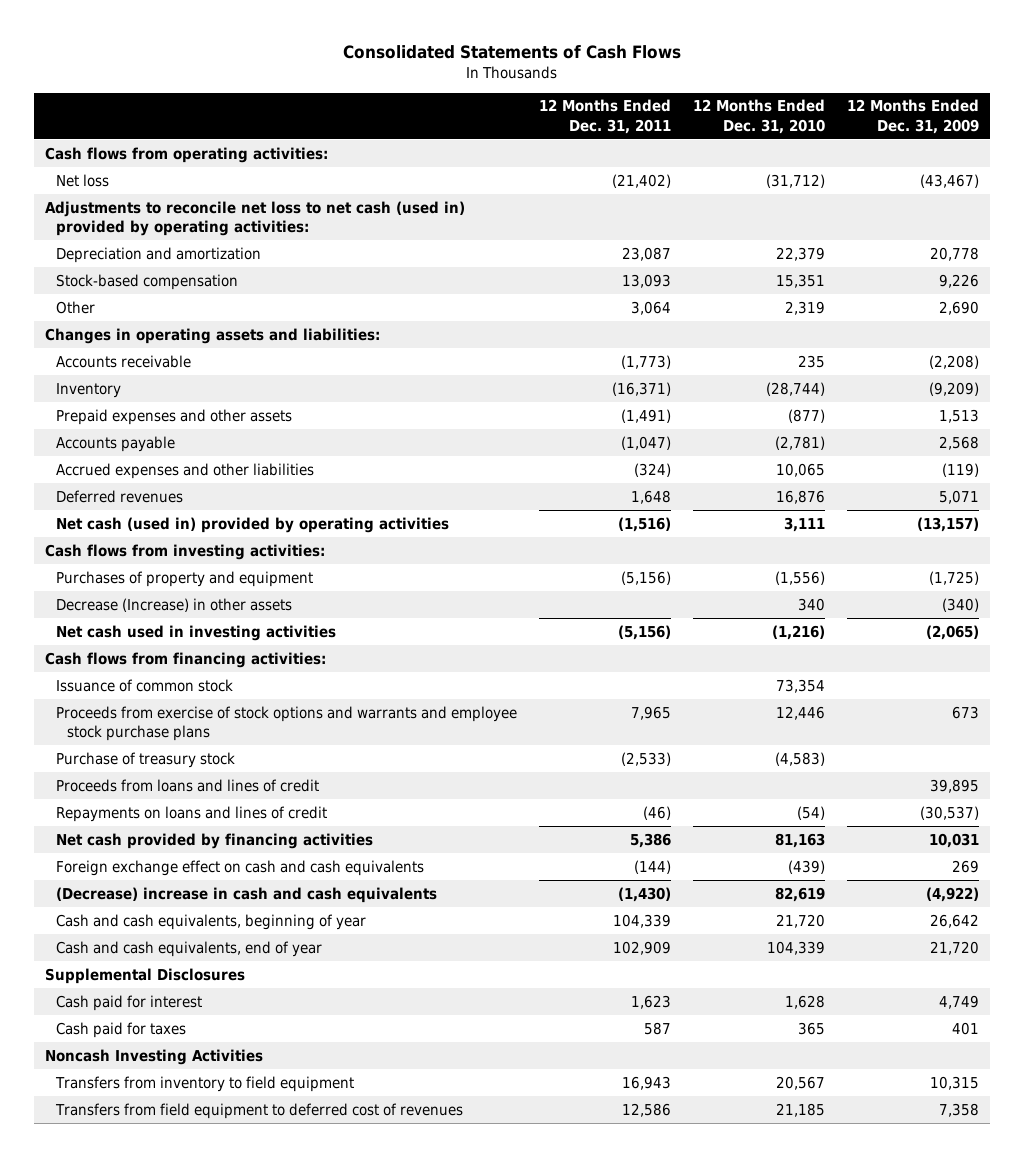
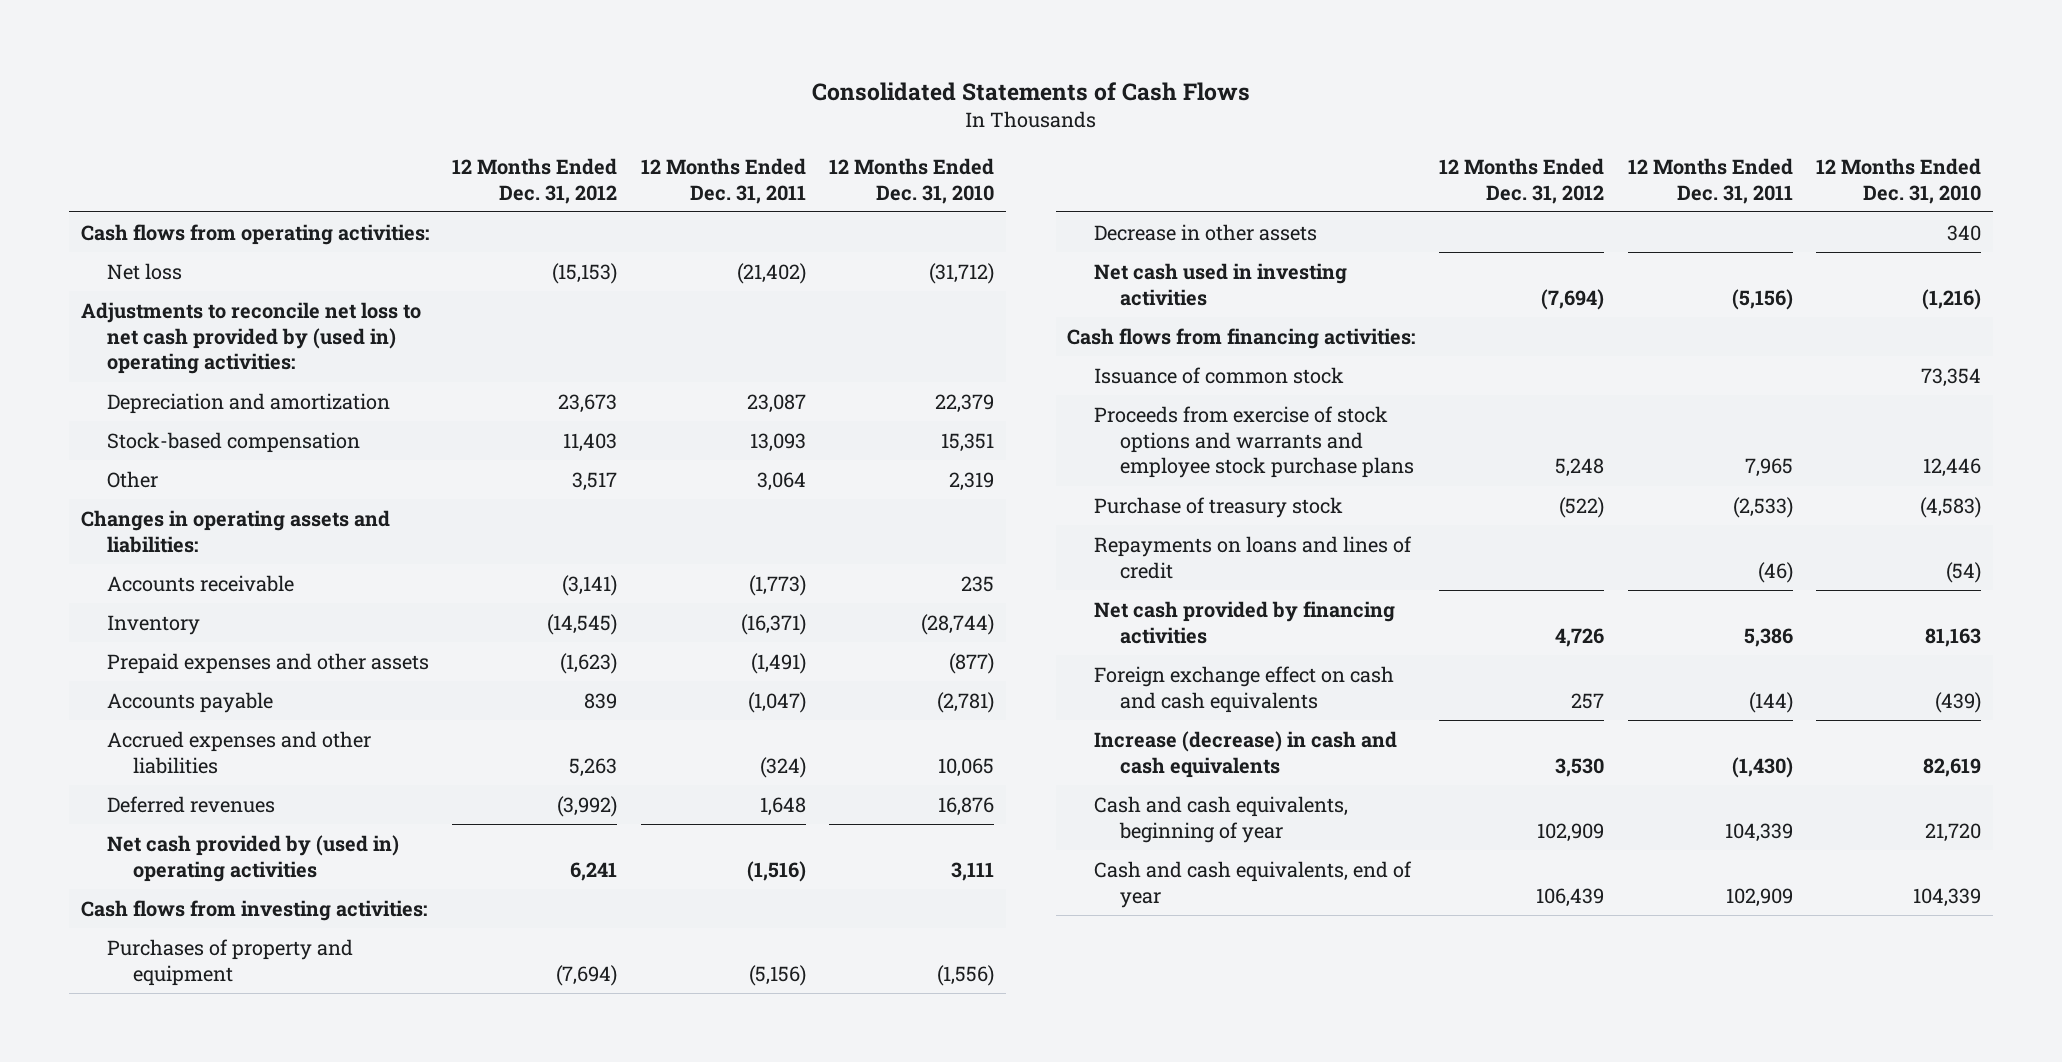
[847,99,980,134] 12 Months Ended Dec. 31, 2009 -> none
none -> [452,157,618,204] 12 Months Ended Dec. 31, 2012
[45,200,466,237] Adjustments to reconcile net loss to net cash (used in) provided by operating activities: -> [80,301,421,375] Adjustments to reconcile net loss to net cash provided by (used in) operating activities:
[56,516,450,533] Net cash (used in) provided by operating activities -> [107,834,400,882] Net cash provided by (used in) operating activities
[56,597,293,612] Decrease (Increase) in other assets -> [1093,223,1317,241] Decrease in other assets
[56,778,320,792] Proceeds from loans and lines of credit -> none
[56,886,438,903] (Decrease) increase in cash and cash equivalents -> [1093,730,1397,778] Increase (decrease) in cash and cash equivalents
[45,967,246,984] Supplemental Disclosures -> none
[56,994,203,1011] Cash paid for interest -> none
[56,1021,187,1038] Cash paid for taxes -> none
[45,1048,264,1065] Noncash Investing Activities -> none
[55,1075,355,1092] Transfers from inventory to field equipment -> none
[55,1102,464,1119] Transfers from field equipment to deferred cost of revenues -> none

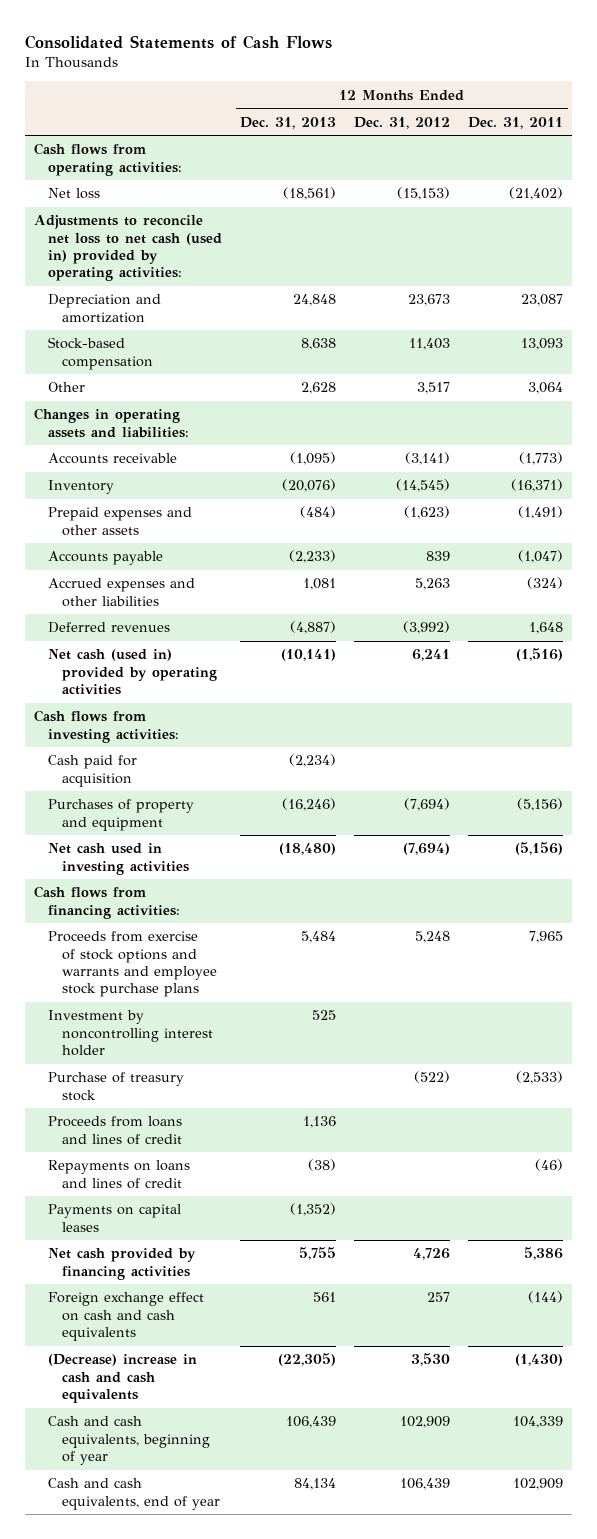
[829,157,995,204] 12 Months Ended Dec. 31, 2010 -> none
none -> [240,116,337,129] Dec. 31, 2013
[80,301,421,375] Adjustments to reconcile net loss to net cash provided by (used in) operating activities: -> [34,215,223,282] Adjustments to reconcile net loss to net cash (used in) provided by operating activities:
[107,834,400,882] Net cash provided by (used in) operating activities -> [48,649,218,696] Net cash (used in) provided by operating activities
none -> [48,755,138,787] Cash paid for acquisition
[1093,223,1317,241] Decrease in other assets -> none
[1093,366,1344,384] Issuance of common stock -> none
none -> [48,1010,214,1057] Investment by noncontrolling interest holder
none -> [48,1116,183,1145] Proceeds from loans and lines of credit
none -> [48,1204,182,1232] Payments on capital leases
[1093,730,1397,778] Increase (decrease) in cash and cash equivalents -> [48,1354,198,1404] (Decrease) increase in cash and cash equivalents

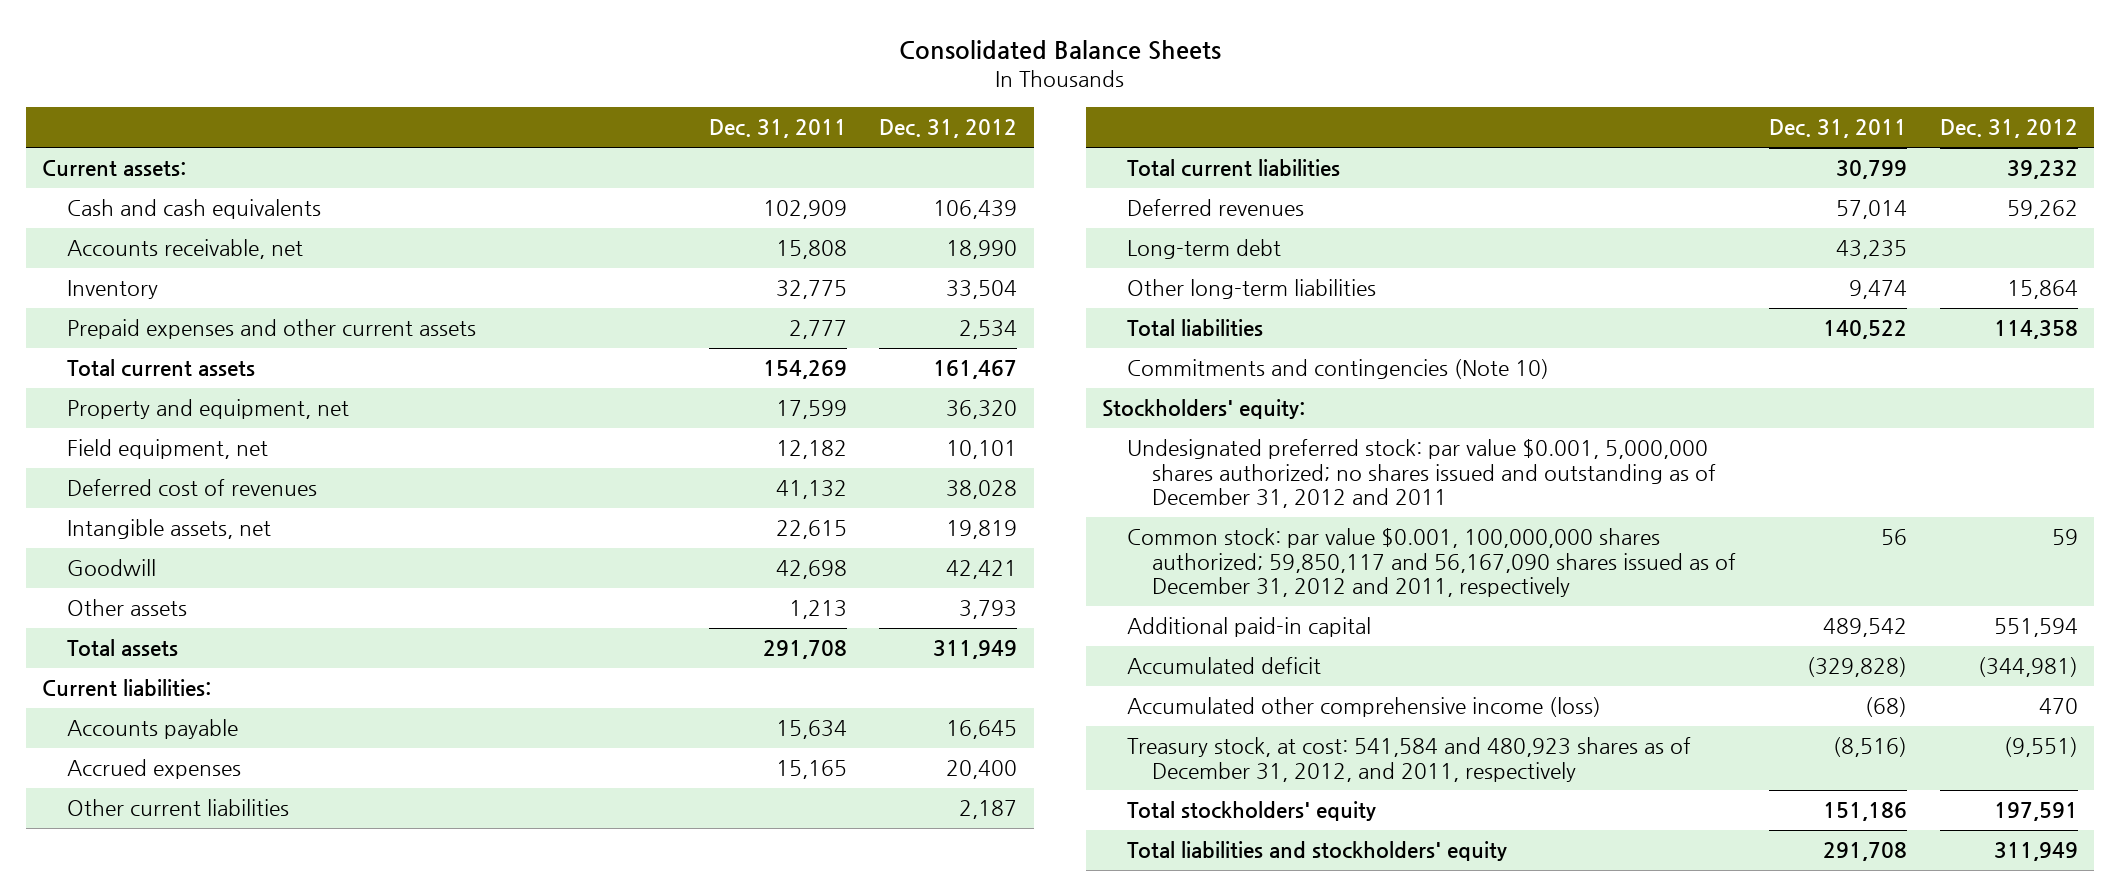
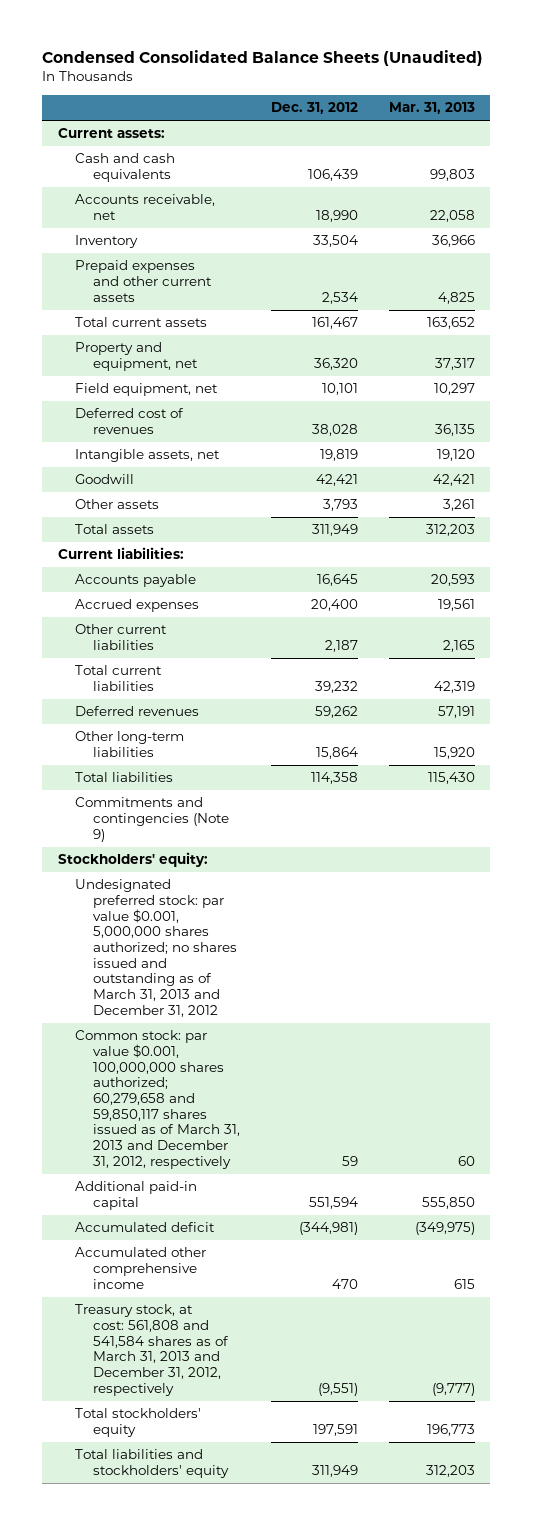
[898,40,1221,61] Consolidated Balance Sheets -> [42,50,484,67] Condensed Consolidated Balance Sheets (Unaudited)
[708,119,847,139] Dec. 31, 2011 -> none
none -> [388,102,475,115] Mar. 31, 2013
[1127,239,1282,260] Long-term debt -> none
[1127,359,1550,380] Commitments and contingencies (Note 10) -> [75,797,229,842] Commitments and contingencies (Note 9)
[1127,439,1717,509] Undesignated preferred stock: par value $0.001, 5,000,000 shares authorized; no shares issued and outstanding as of December 31, 2012 and 2011 -> [75,879,237,1017] Undesignated preferred stock: par value $0.001, 5,000,000 shares authorized; no shares issued and outstanding as of March 31, 2013 and December 31, 2012
[1127,528,1737,598] Common stock: par value $0.001, 100,000,000 shares authorized; 59,850,117 and 56,167,090 shares issued as of December 31, 2012 and 2011, respectively -> [75,1030,240,1169] Common stock: par value $0.001, 100,000,000 shares authorized; 60,279,658 and 59,850,117 shares issued as of March 31, 2013 and December 31, 2012, respectively
[1127,697,1602,718] Accumulated other comprehensive income (loss) -> [75,1247,207,1289] Accumulated other comprehensive income
[1127,737,1692,782] Treasury stock, at cost: 541,584 and 480,923 shares as of December 31, 2012, and 2011, respectively -> [75,1304,229,1396] Treasury stock, at cost: 561,808 and 541,584 shares as of March 31, 2013 and December 31, 2012, respectively

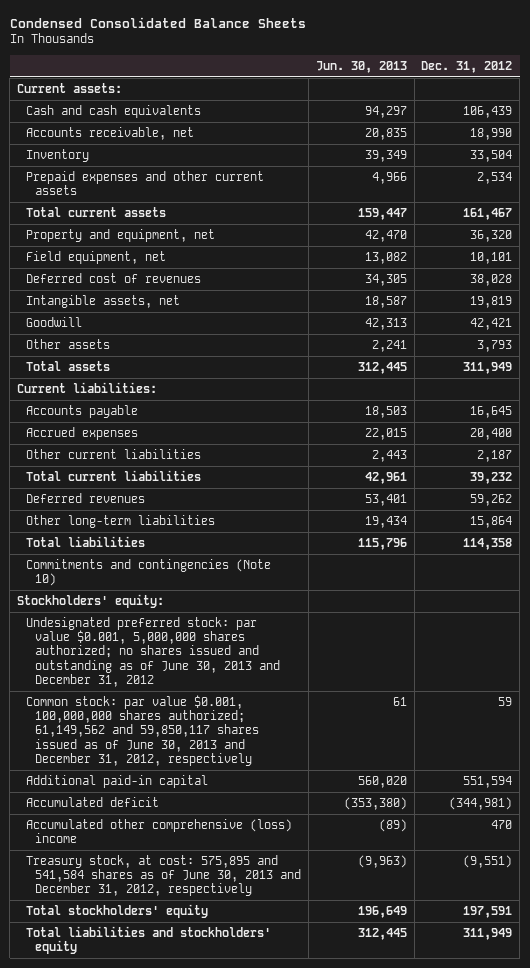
[42,50,484,67] Condensed Consolidated Balance Sheets (Unaudited) -> [9,16,306,28] Condensed Consolidated Balance Sheets
[388,102,475,115] Mar. 31, 2013 -> none
none -> [315,60,407,73] Jun. 30, 2013
[75,797,229,842] Commitments and contingencies (Note 9) -> [26,558,272,587] Commitments and contingencies (Note 10)
[75,879,237,1017] Undesignated preferred stock: par value $0.001, 5,000,000 shares authorized; no shares issued and outstanding as of March 31, 2013 and December 31, 2012 -> [26,616,280,688] Undesignated preferred stock: par value $0.001, 5,000,000 shares authorized; no shares issued and outstanding as of June 30, 2013 and December 31, 2012
[75,1030,240,1169] Common stock: par value $0.001, 100,000,000 shares authorized; 60,279,658 and 59,850,117 shares issued as of March 31, 2013 and December 31, 2012, respectively -> [26,694,259,767] Common stock: par value $0.001, 100,000,000 shares authorized; 61,149,562 and 59,850,117 shares issued as of June 30, 2013 and December 31, 2012, respectively
[75,1247,207,1289] Accumulated other comprehensive income -> [26,818,293,844] Accumulated other comprehensive (loss) income
[75,1304,229,1396] Treasury stock, at cost: 561,808 and 541,584 shares as of March 31, 2013 and December 31, 2012, respectively -> [26,854,301,897] Treasury stock, at cost: 575,895 and 541,584 shares as of June 30, 2013 and December 31, 2012, respectively

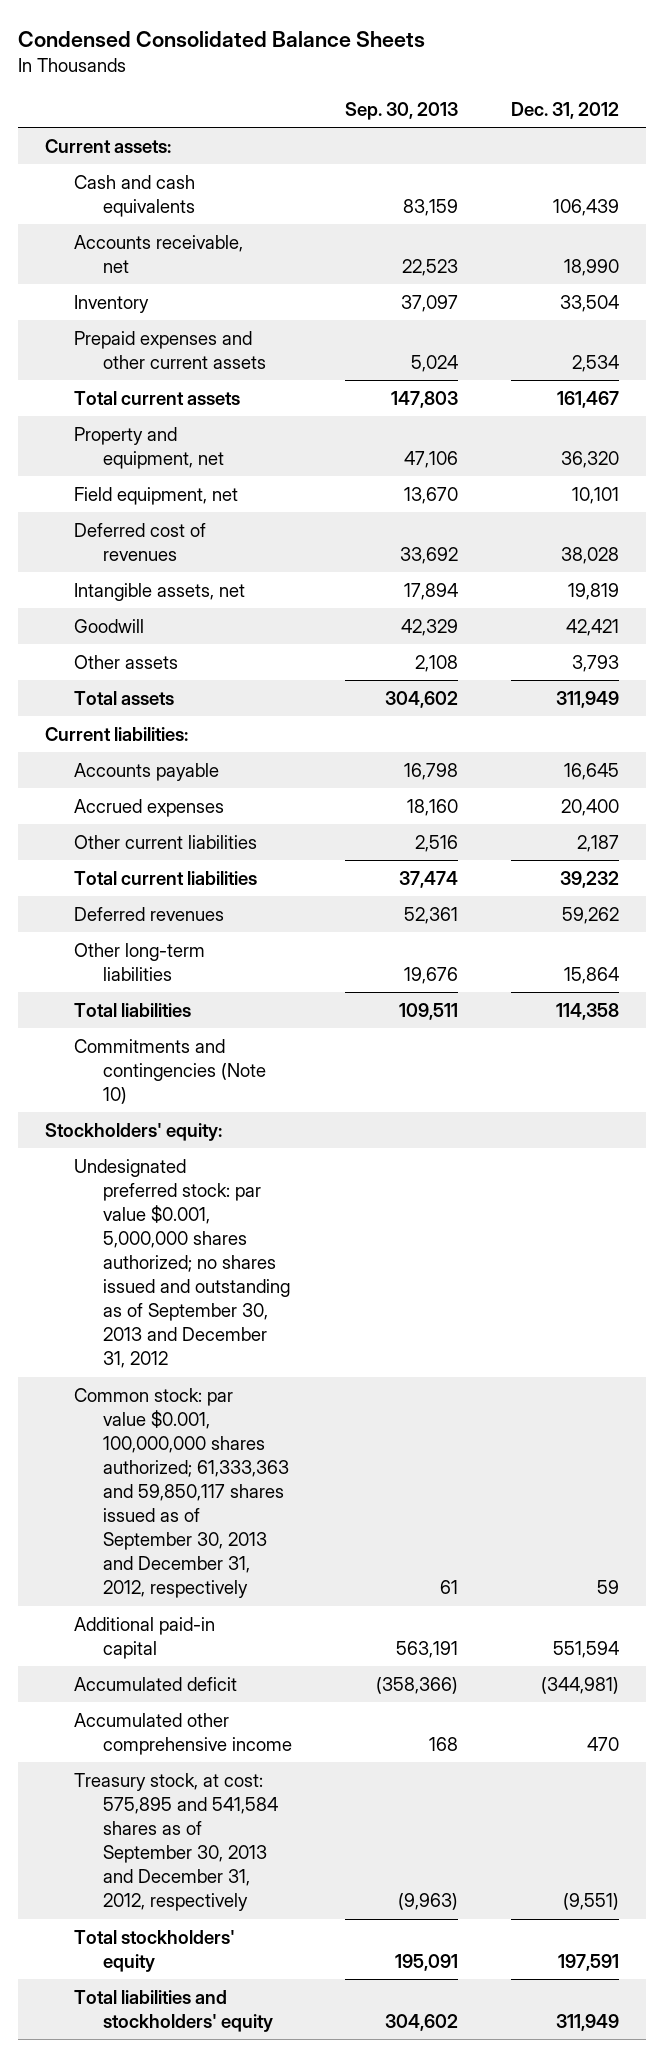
[315,60,407,73] Jun. 30, 2013 -> none
none -> [345,102,459,121] Sep. 30, 2013
[26,616,280,688] Undesignated preferred stock: par value $0.001, 5,000,000 shares authorized; no shares issued and outstanding as of June 30, 2013 and December 31, 2012 -> [73,1158,290,1369] Undesignated preferred stock: par value $0.001, 5,000,000 shares authorized; no shares issued and outstanding as of September 30, 2013 and December 31, 2012
[26,694,259,767] Common stock: par value $0.001, 100,000,000 shares authorized; 61,149,562 and 59,850,117 shares issued as of June 30, 2013 and December 31, 2012, respectively -> [73,1387,289,1599] Common stock: par value $0.001, 100,000,000 shares authorized; 61,333,363 and 59,850,117 shares issued as of September 30, 2013 and December 31, 2012, respectively
[26,818,293,844] Accumulated other comprehensive (loss) income -> [73,1712,292,1756] Accumulated other comprehensive income
[26,854,301,897] Treasury stock, at cost: 575,895 and 541,584 shares as of June 30, 2013 and December 31, 2012, respectively -> [73,1772,278,1912] Treasury stock, at cost: 575,895 and 541,584 shares as of September 30, 2013 and December 31, 2012, respectively

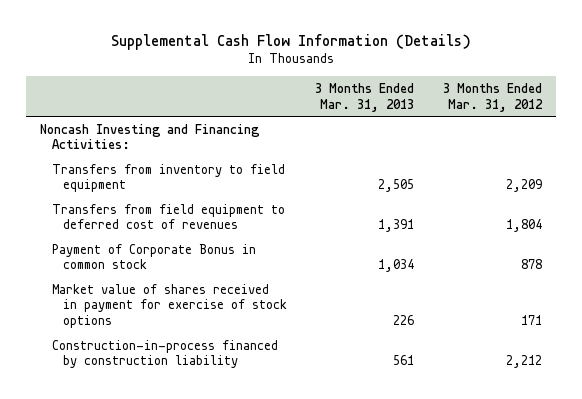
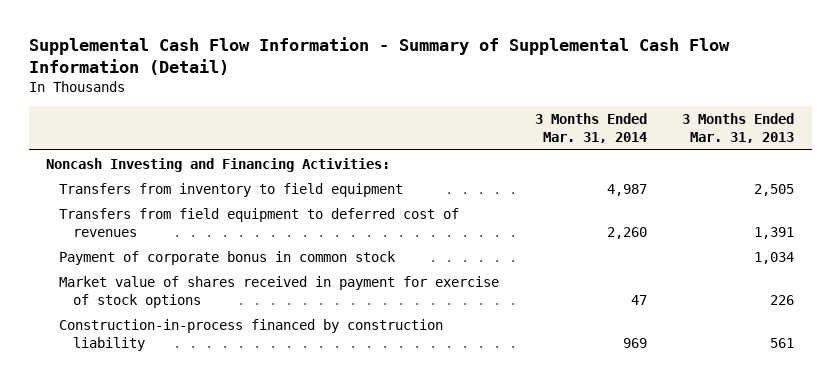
[110,34,471,51] Supplemental Cash Flow Information (Details) -> [28,36,730,75] Supplemental Cash Flow Information - Summary of Supplemental Cash Flow Information (Detail)
[442,82,543,112] 3 Months Ended Mar. 31, 2012 -> none
none -> [534,113,647,144] 3 Months Ended Mar. 31, 2014
[51,243,256,270] Payment of Corporate Bonus in common stock -> [59,250,397,265] Payment of corporate bonus in common stock

